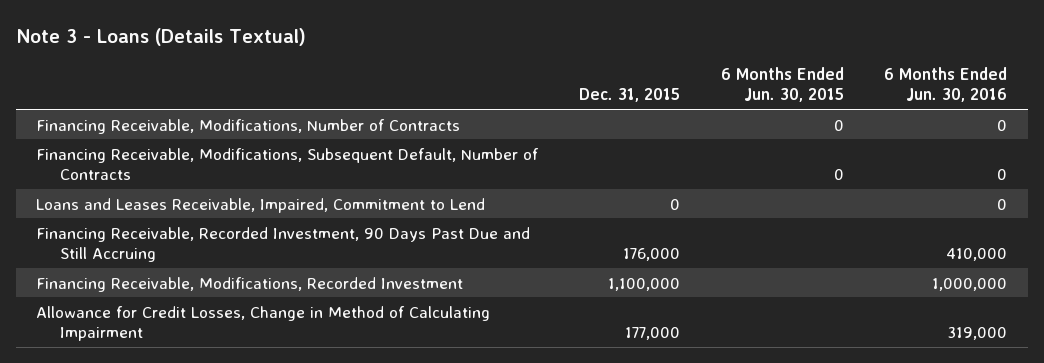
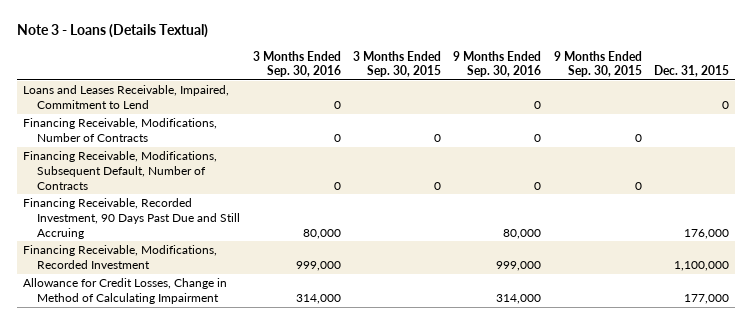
[720,67,844,103] 6 Months Ended Jun. 30, 2015 -> none
[884,67,1008,103] 6 Months Ended Jun. 30, 2016 -> none
none -> [252,50,341,78] 3 Months Ended Sep. 30, 2016
none -> [353,50,442,78] 3 Months Ended Sep. 30, 2015
none -> [453,50,542,78] 9 Months Ended Sep. 30, 2016
none -> [553,50,642,78] 9 Months Ended Sep. 30, 2015
[36,197,486,213] Loans and Leases Receivable, Impaired, Commitment to Lend -> [22,85,229,109] Loans and Leases Receivable, Impaired, Commitment to Lend

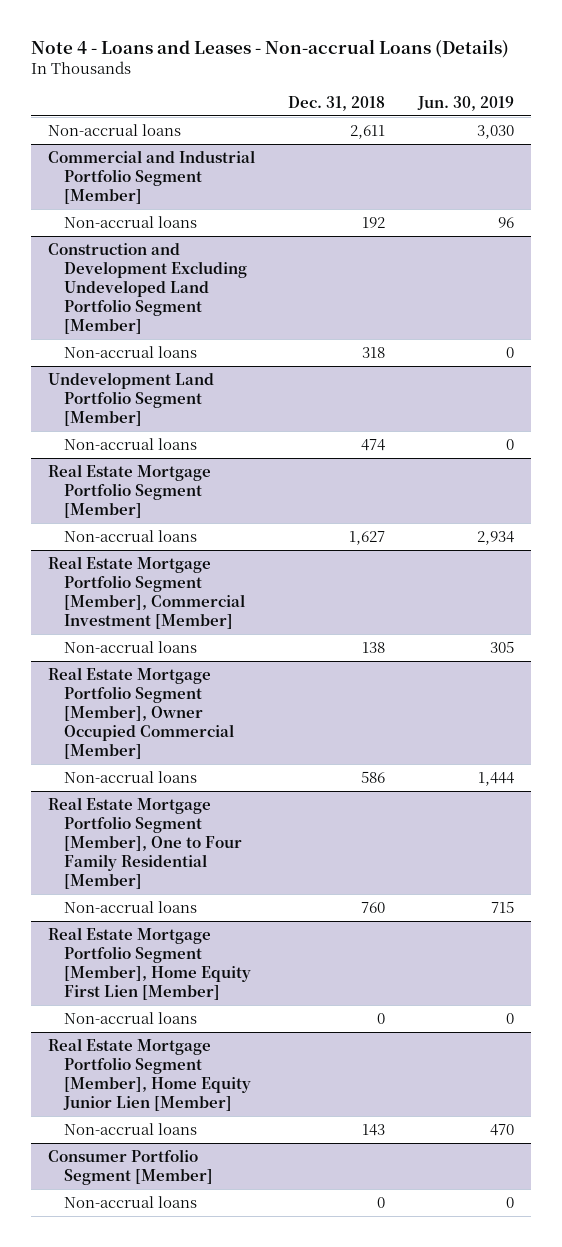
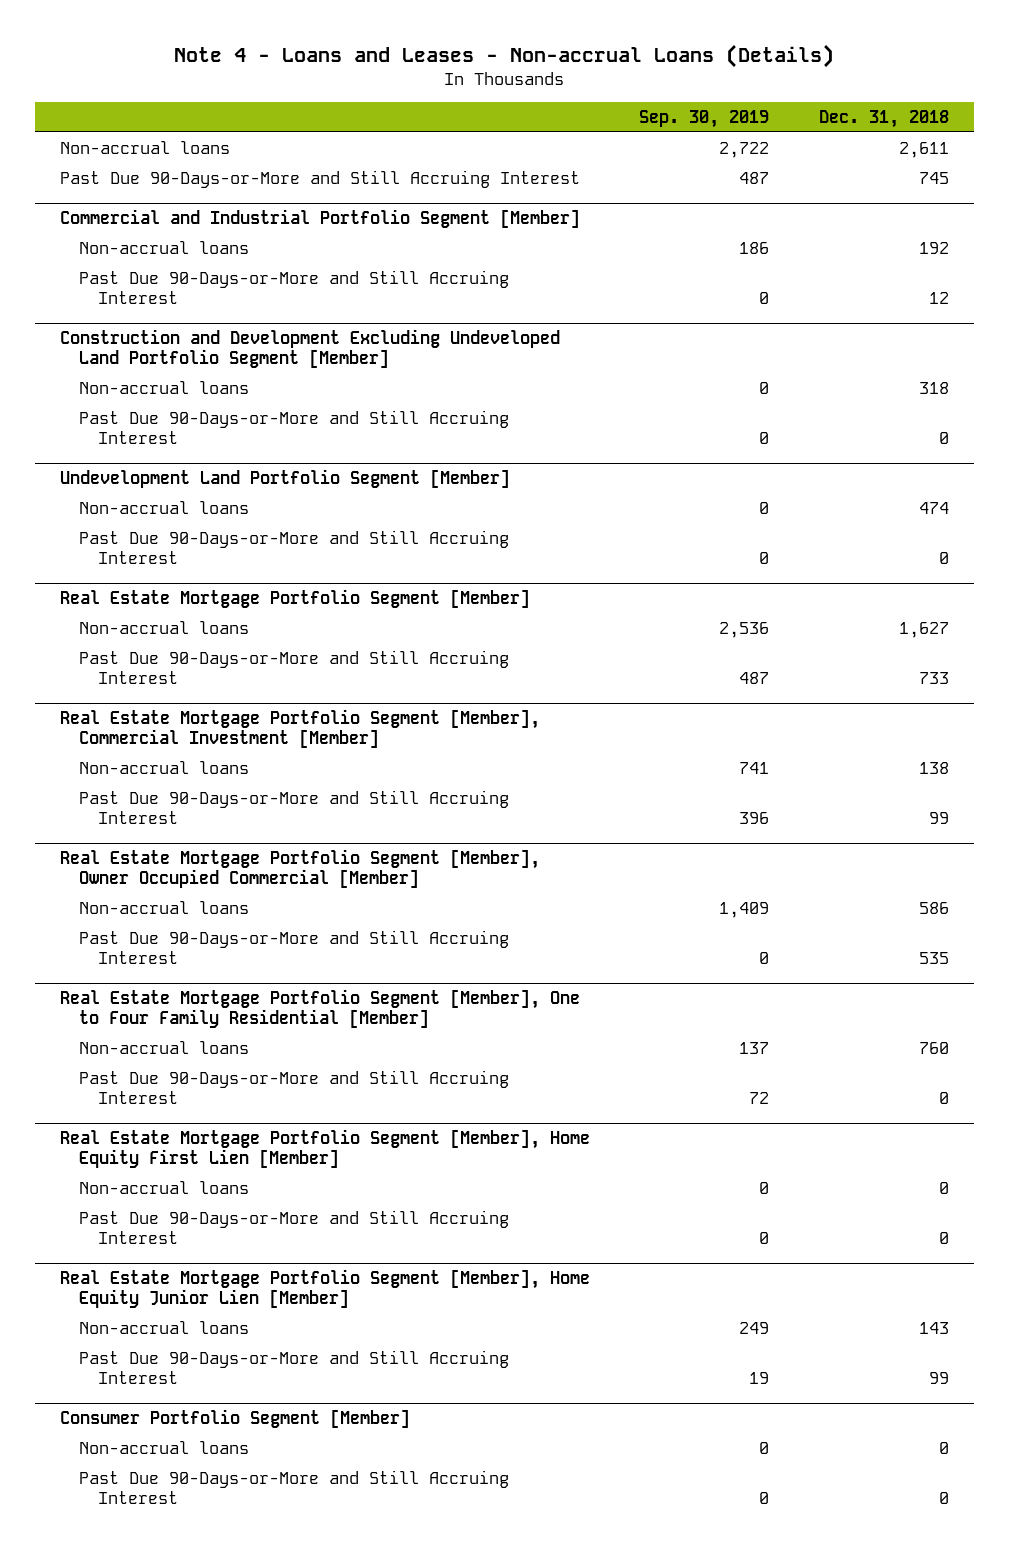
[417,95,515,111] Jun. 30, 2019 -> none
none -> [639,109,770,128] Sep. 30, 2019
none -> [60,169,581,188] Past Due 90-Days-or-More and Still Accruing Interest
none -> [78,269,509,304] Past Due 90-Days-or-More and Still Accruing Interest
none -> [78,409,509,444] Past Due 90-Days-or-More and Still Accruing Interest
none -> [78,529,509,564] Past Due 90-Days-or-More and Still Accruing Interest
none -> [78,649,509,684] Past Due 90-Days-or-More and Still Accruing Interest
none -> [78,789,509,824] Past Due 90-Days-or-More and Still Accruing Interest
none -> [78,929,509,964] Past Due 90-Days-or-More and Still Accruing Interest
none -> [78,1069,509,1104] Past Due 90-Days-or-More and Still Accruing Interest
none -> [78,1209,509,1244] Past Due 90-Days-or-More and Still Accruing Interest
none -> [78,1349,509,1384] Past Due 90-Days-or-More and Still Accruing Interest
none -> [78,1469,509,1504] Past Due 90-Days-or-More and Still Accruing Interest

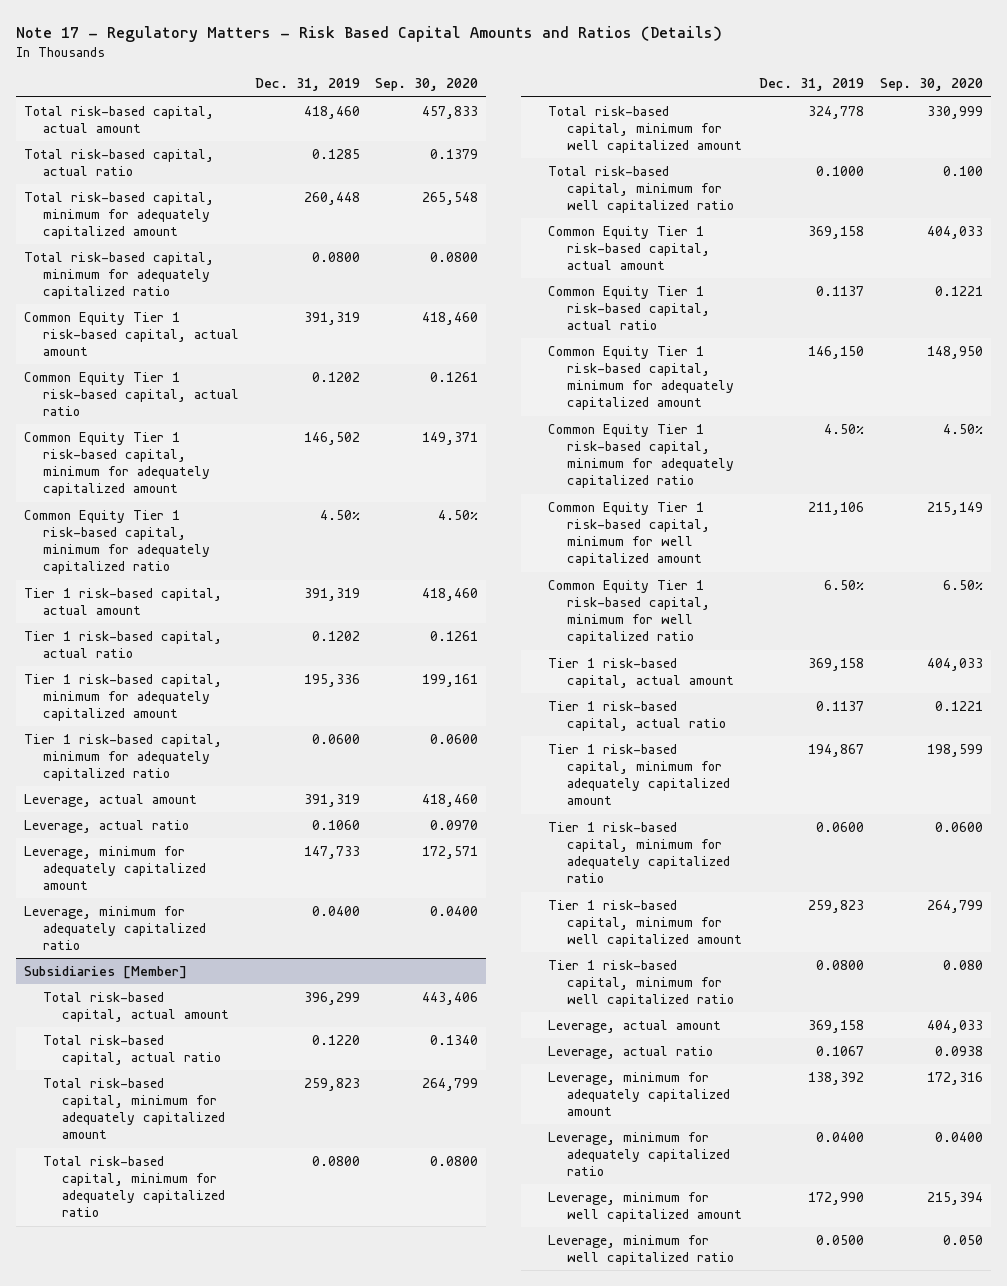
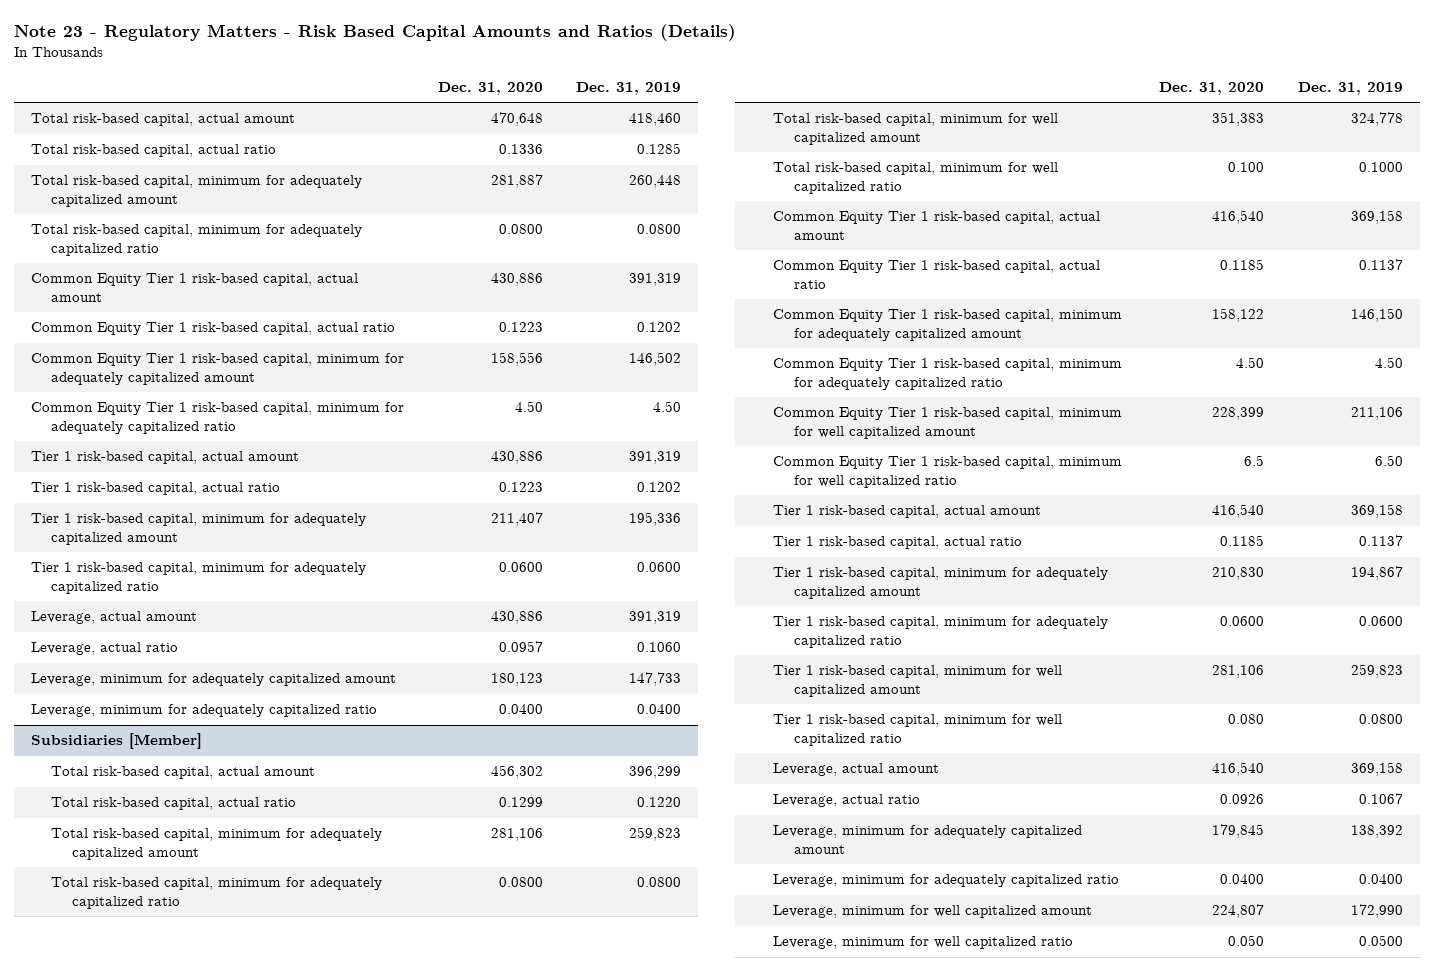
[16,25,723,42] Note 17 - Regulatory Matters - Risk Based Capital Amounts and Ratios (Details) -> [13,23,736,41] Note 23 - Regulatory Matters - Risk Based Capital Amounts and Ratios (Details)
[375,78,479,92] Sep. 30, 2020 -> none
none -> [437,82,543,96] Dec. 31, 2020
[319,509,360,520] 4.50% -> [653,401,682,413] 4.50
[824,423,865,434] 4.50% -> [1374,357,1403,369] 4.50
[824,579,865,590] 6.50% -> [1374,455,1403,467] 6.50

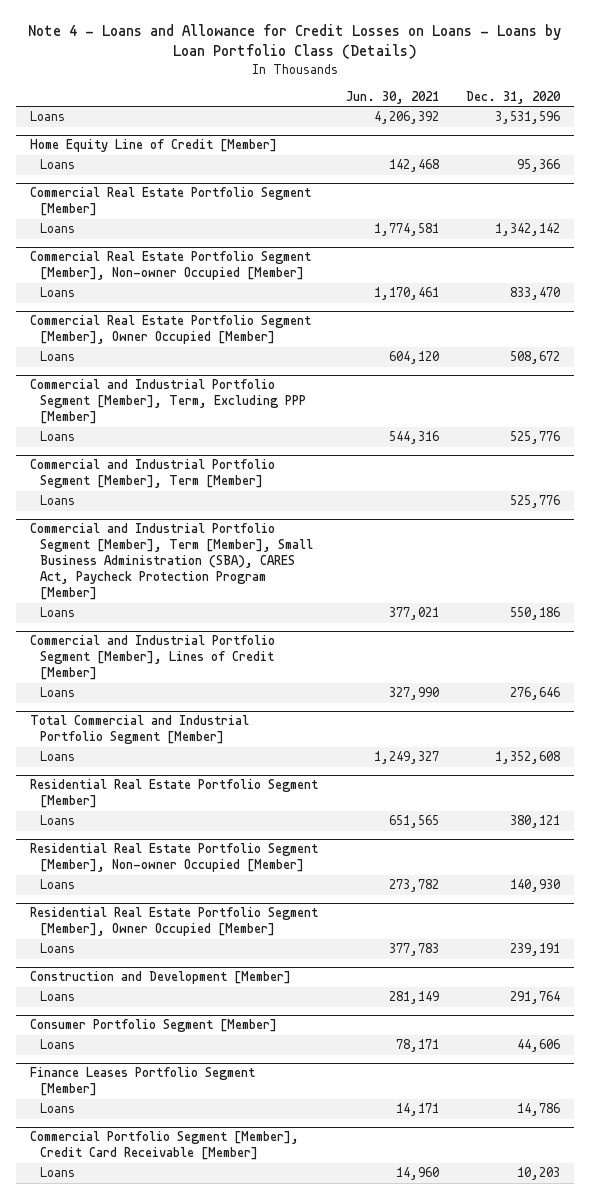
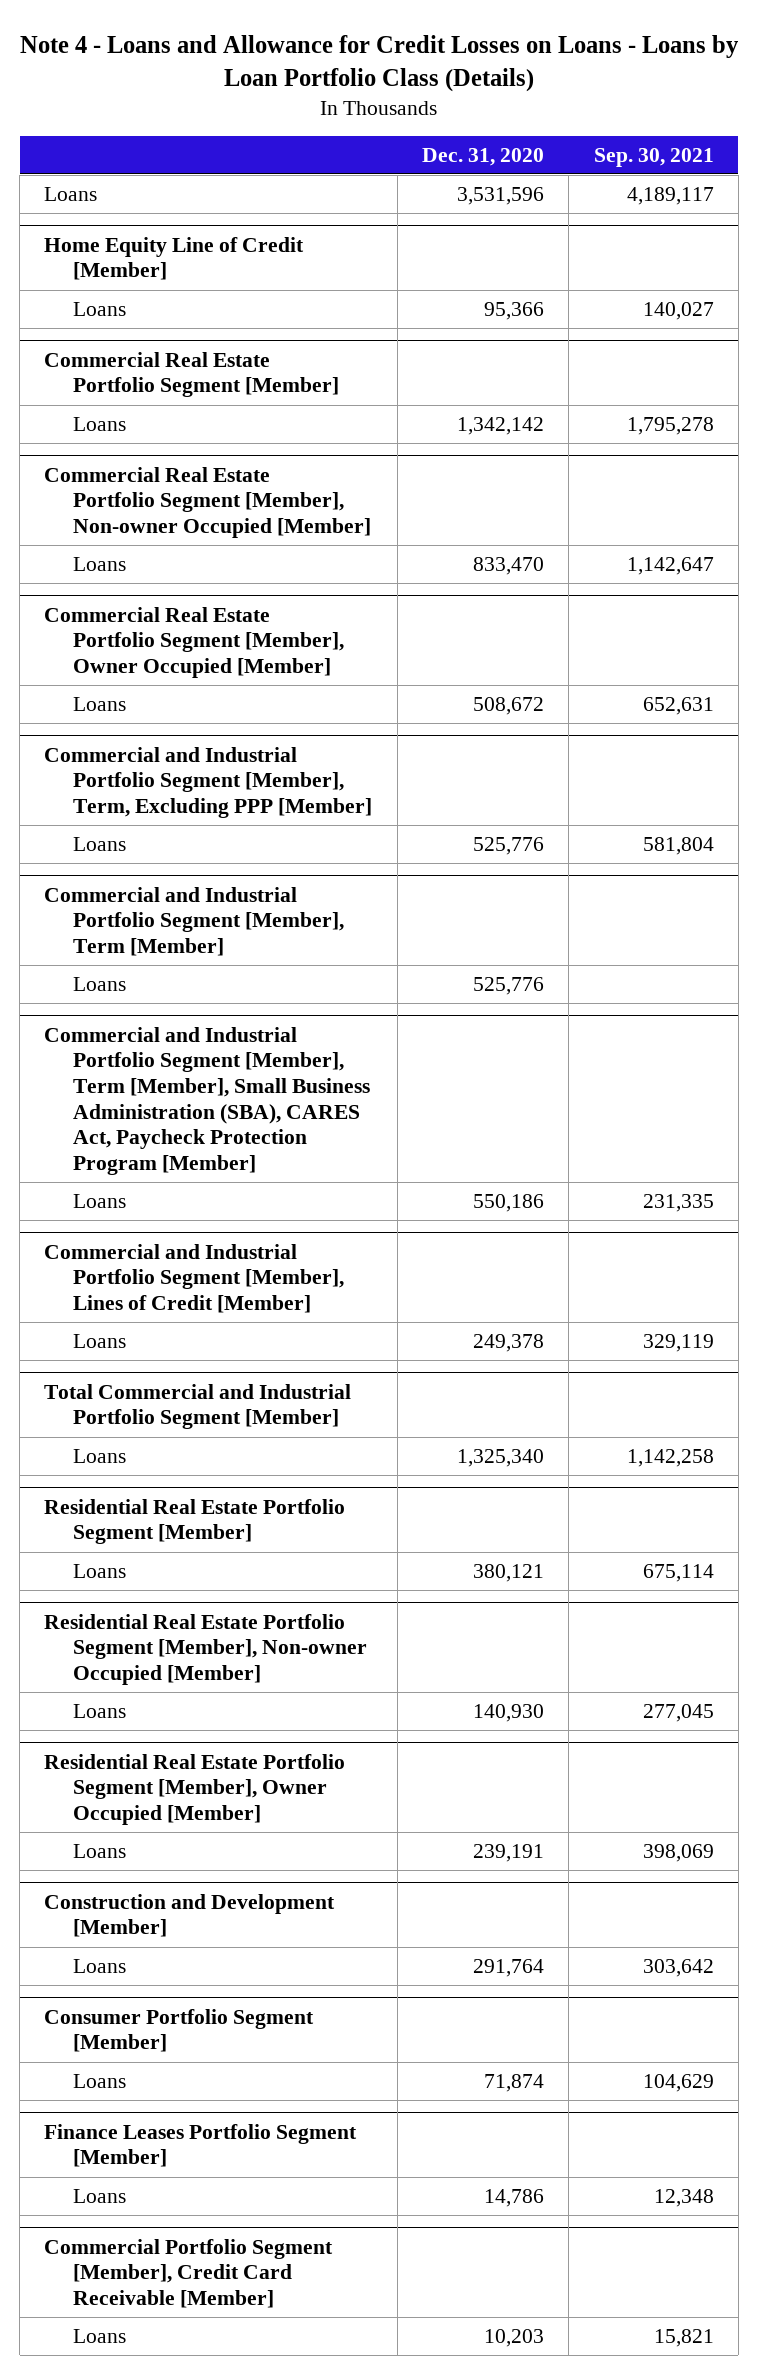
[345,90,439,104] Jun. 30, 2021 -> none
none -> [593,147,714,167] Sep. 30, 2021
[509,687,560,701] 276,646 -> [472,1333,544,1352] 249,378
[494,751,560,765] 1,352,608 -> [456,1448,544,1467] 1,325,340
[516,1039,560,1053] 44,606 -> [483,2073,544,2092] 71,874

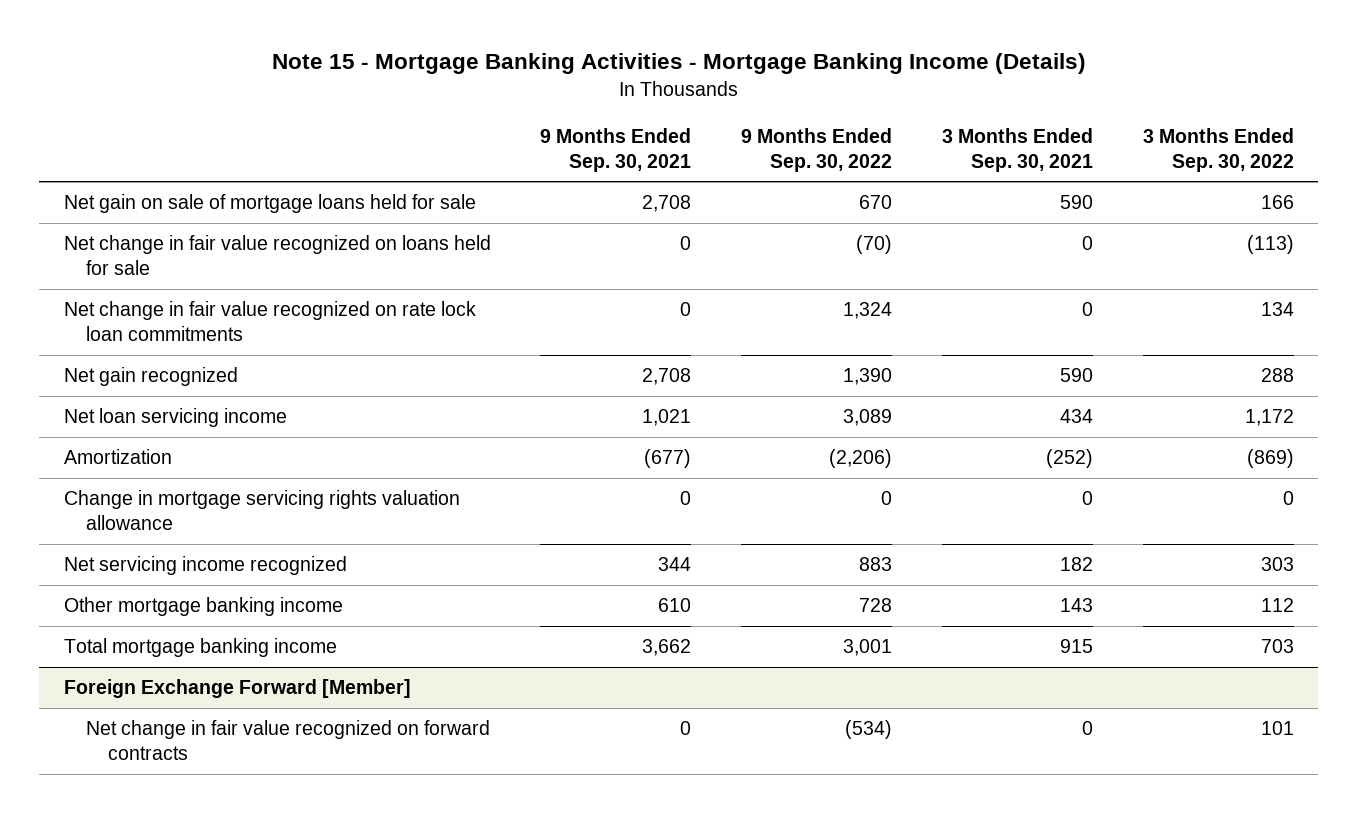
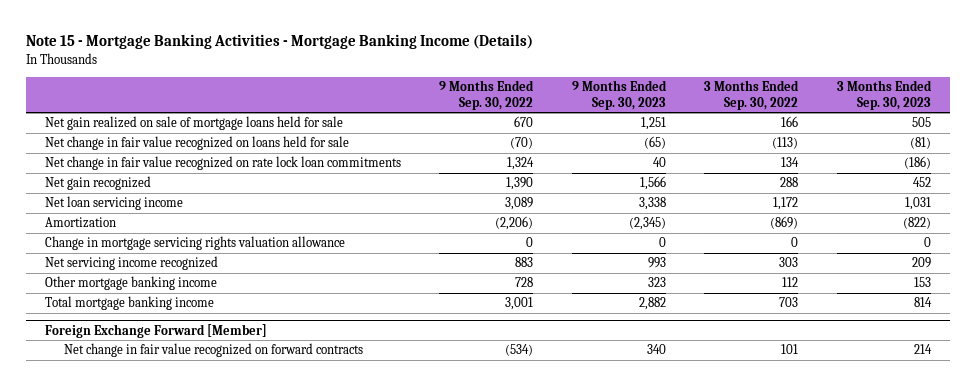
[540,127,692,172] 9 Months Ended Sep. 30, 2021 -> none
[941,127,1093,172] 3 Months Ended Sep. 30, 2021 -> none
none -> [571,80,667,110] 9 Months Ended Sep. 30, 2023
none -> [836,80,932,110] 3 Months Ended Sep. 30, 2023
[63,194,476,214] Net gain on sale of mortgage loans held for sale -> [44,116,343,131] Net gain realized on sale of mortgage loans held for sale

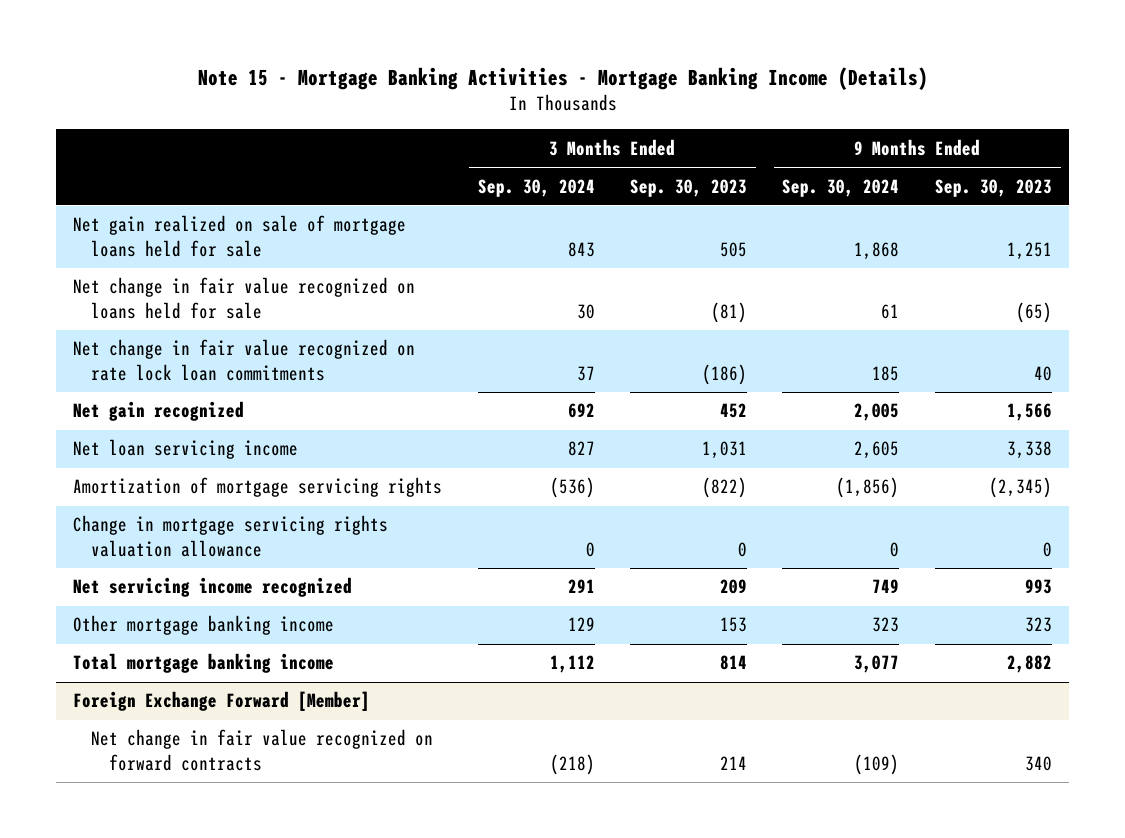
[439,80,535,110] 9 Months Ended Sep. 30, 2022 -> none
[704,80,800,110] 3 Months Ended Sep. 30, 2022 -> none
none -> [477,178,595,197] Sep. 30, 2024
none -> [782,178,900,197] Sep. 30, 2024
[44,217,116,229] Amortization -> [73,477,443,498] Amortization of mortgage servicing rights

